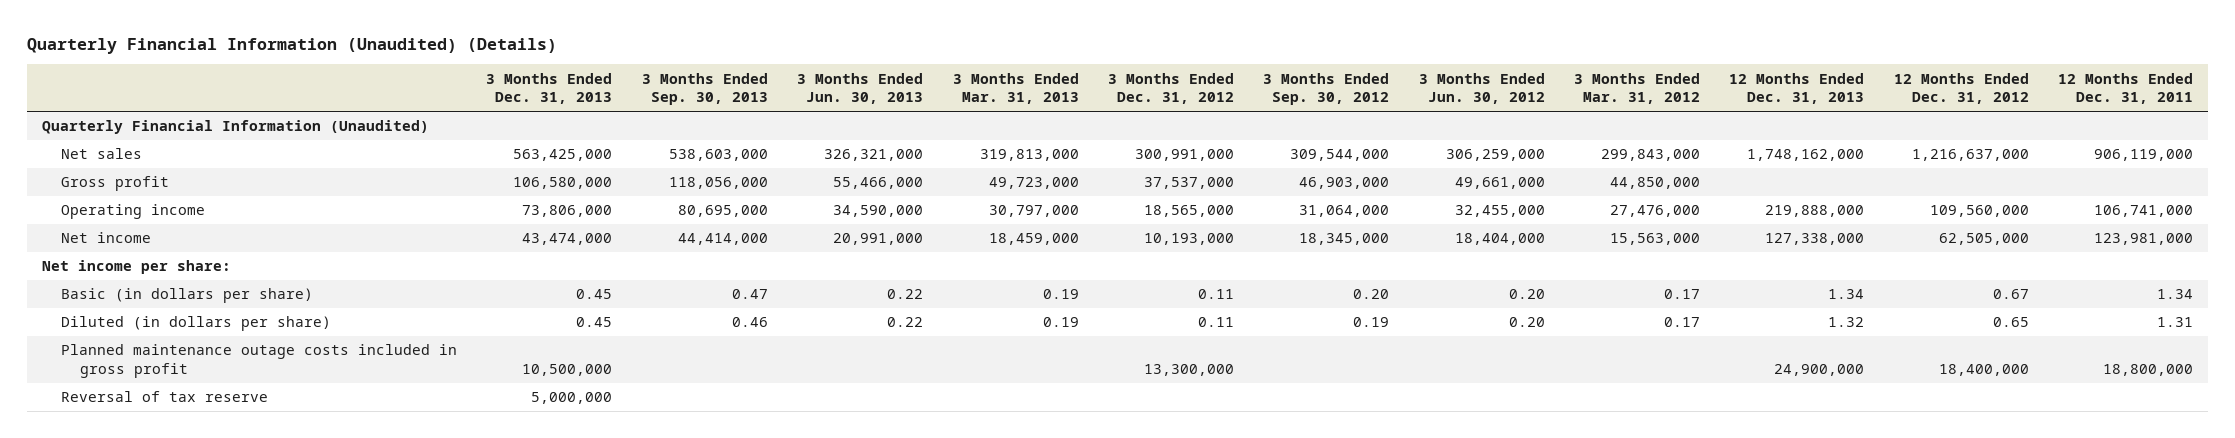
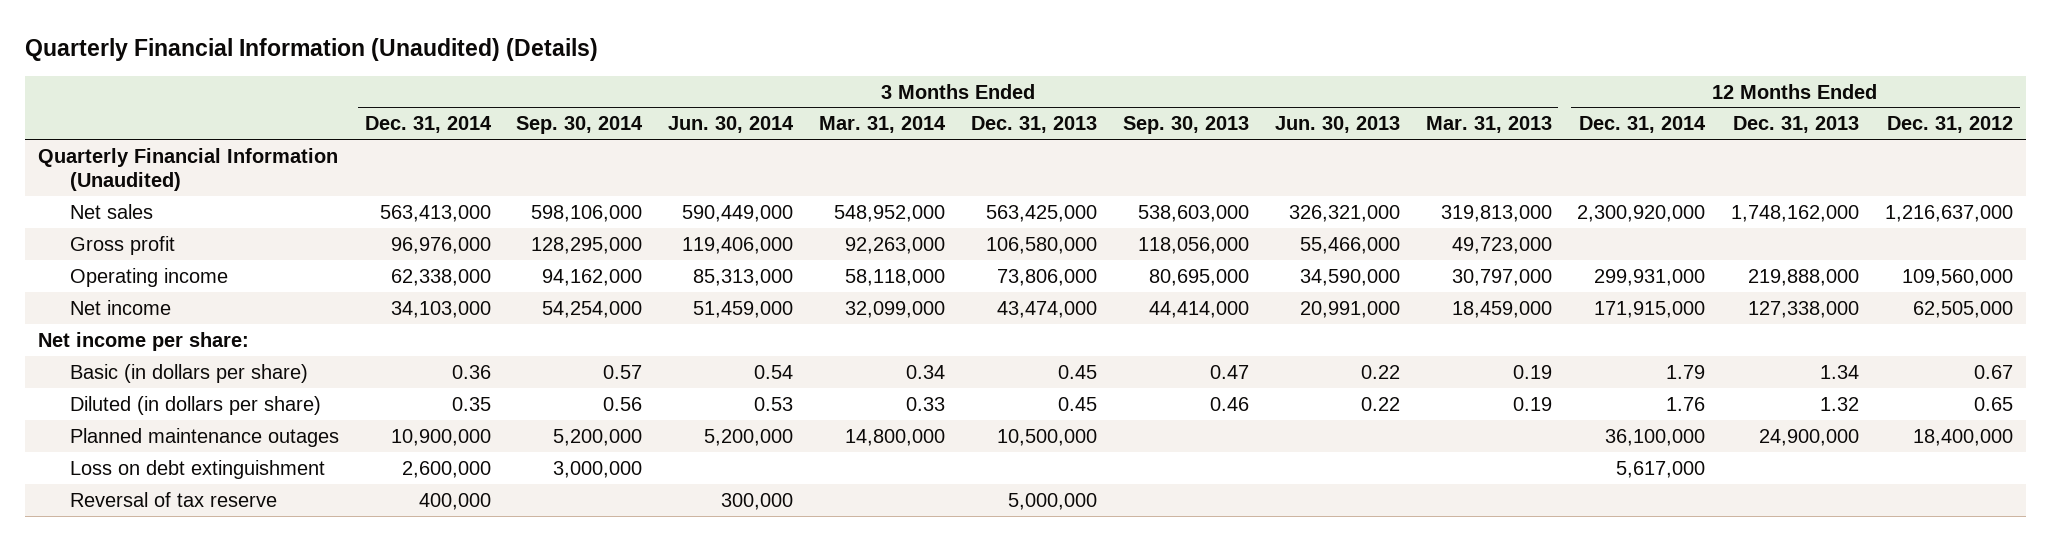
[1107,72,1234,105] 3 Months Ended Dec. 31, 2012 -> none
[1263,72,1390,106] 3 Months Ended Sep. 30, 2012 -> none
[1418,72,1545,105] 3 Months Ended Jun. 30, 2012 -> none
[1573,72,1700,105] 3 Months Ended Mar. 31, 2012 -> none
[2057,72,2193,105] 12 Months Ended Dec. 31, 2011 -> none
none -> [364,116,492,134] Dec. 31, 2014
none -> [516,116,644,135] Sep. 30, 2014
none -> [668,116,795,134] Jun. 30, 2014
none -> [819,116,947,134] Mar. 31, 2014
none -> [1579,116,1707,134] Dec. 31, 2014
[61,344,458,378] Planned maintenance outage costs included in gross profit -> [69,427,339,447] Planned maintenance outages
none -> [69,459,325,479] Loss on debt extinguishment

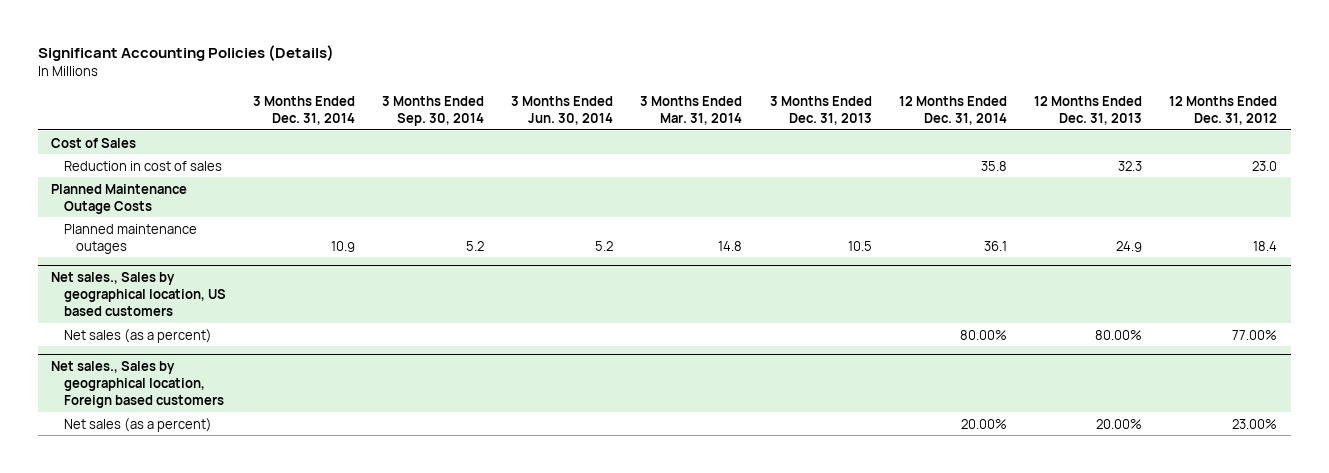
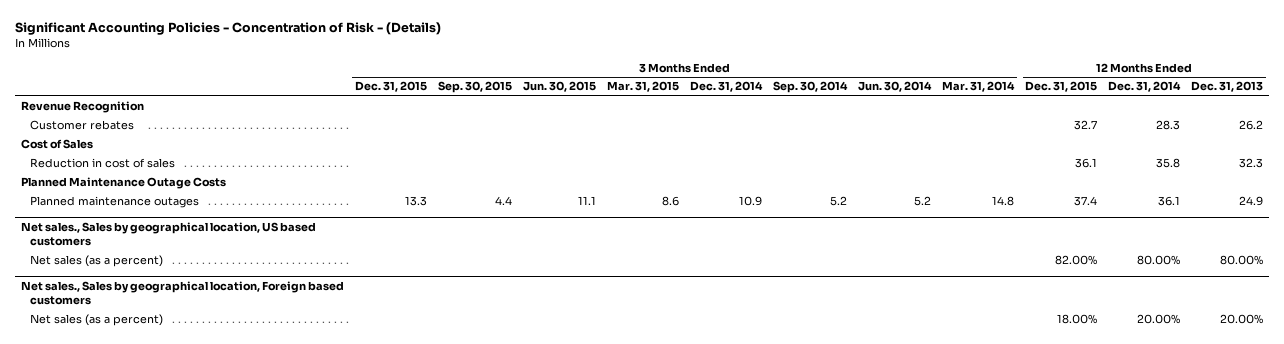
[37,45,334,62] Significant Accounting Policies (Details) -> [15,22,442,36] Significant Accounting Policies - Concentration of Risk - (Details)
[769,95,872,125] 3 Months Ended Dec. 31, 2013 -> none
[1169,95,1278,125] 12 Months Ended Dec. 31, 2012 -> none
none -> [354,81,427,93] Dec. 31, 2015
none -> [437,81,512,94] Sep. 30, 2015
none -> [522,81,596,93] Jun. 30, 2015
none -> [606,81,679,93] Mar. 31, 2015
none -> [1025,81,1098,93] Dec. 31, 2015
none -> [20,101,144,114] Revenue Recognition
none -> [29,120,134,131] Customer rebates

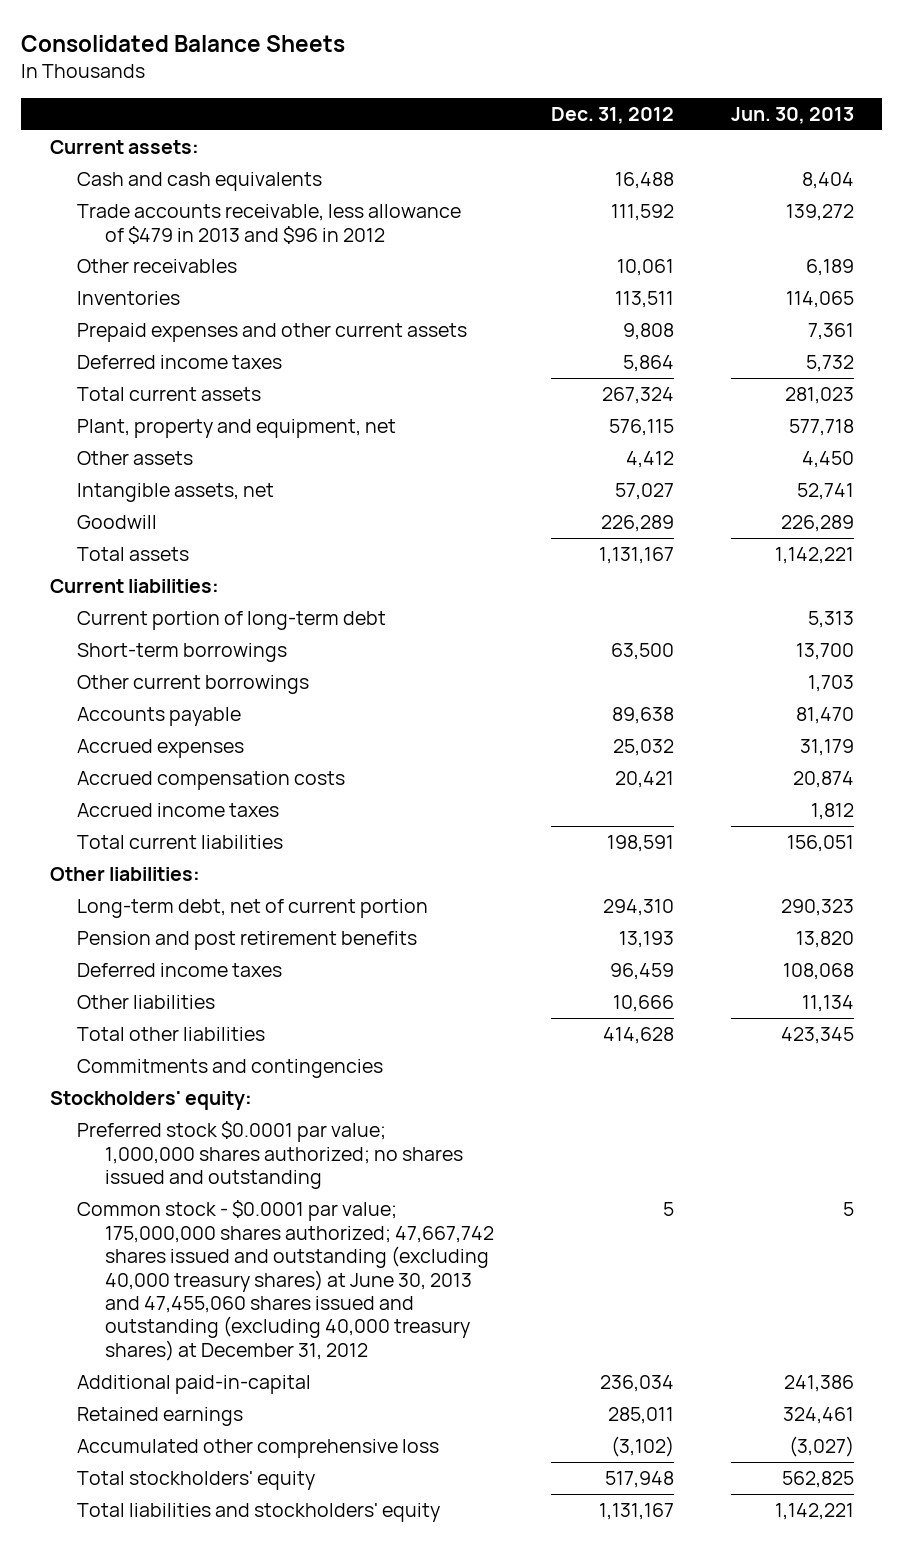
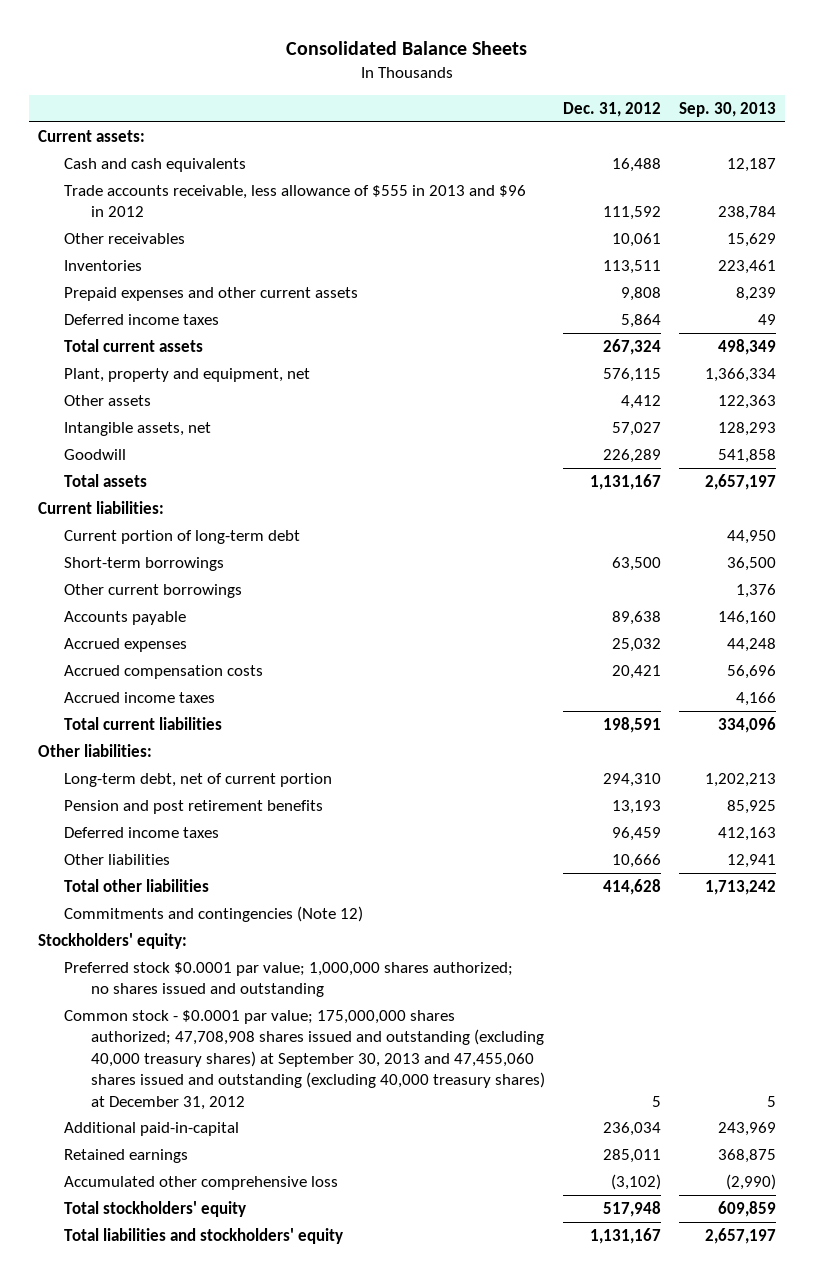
[730,106,854,124] Jun. 30, 2013 -> none
none -> [679,102,777,118] Sep. 30, 2013
[77,204,462,244] Trade accounts receivable, less allowance of $479 in 2013 and $96 in 2012 -> [64,184,527,218] Trade accounts receivable, less allowance of $555 in 2013 and $96 in 2012
[77,1059,384,1079] Commitments and contingencies -> [64,905,364,922] Commitments and contingencies (Note 12)
[77,1200,494,1361] Common stock - $0.0001 par value; 175,000,000 shares authorized; 47,667,742 shares issued and outstanding (excluding 40,000 treasury shares) at June 30, 2013 and 47,455,060 shares issued and outstanding (excluding 40,000 treasury shares) at December 31, 2012 -> [64,1009,546,1110] Common stock - $0.0001 par value; 175,000,000 shares authorized; 47,708,908 shares issued and outstanding (excluding 40,000 treasury shares) at September 30, 2013 and 47,455,060 shares issued and outstanding (excluding 40,000 treasury shares) at December 31, 2012

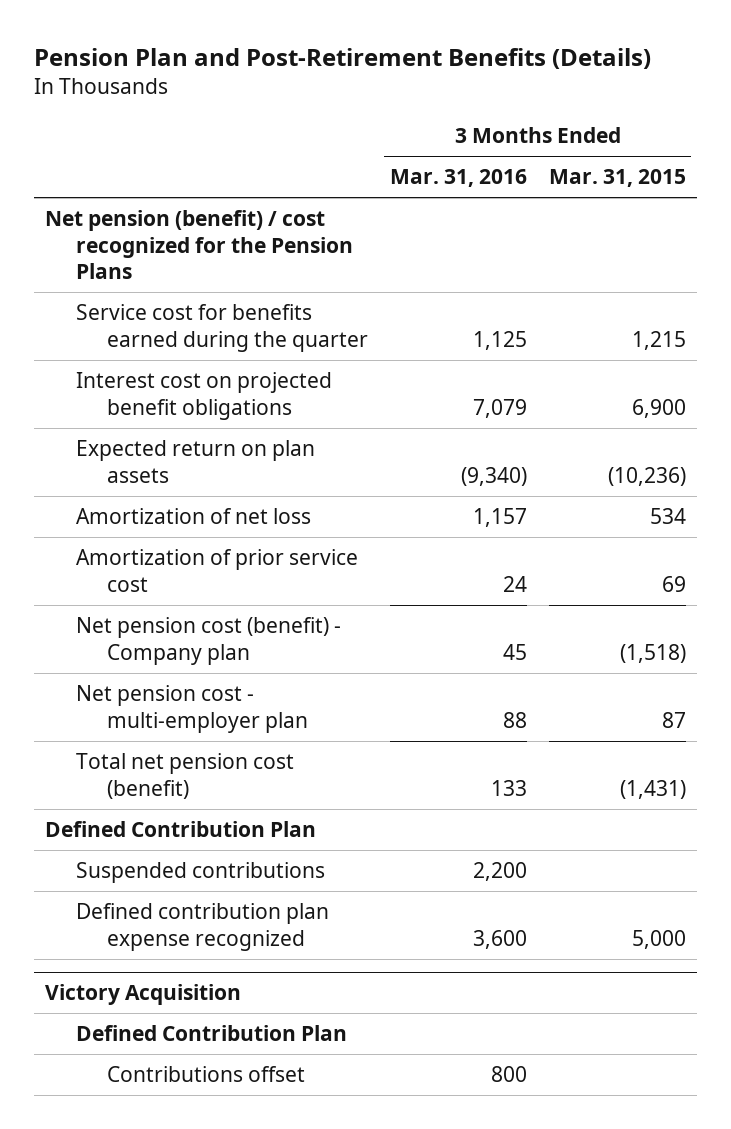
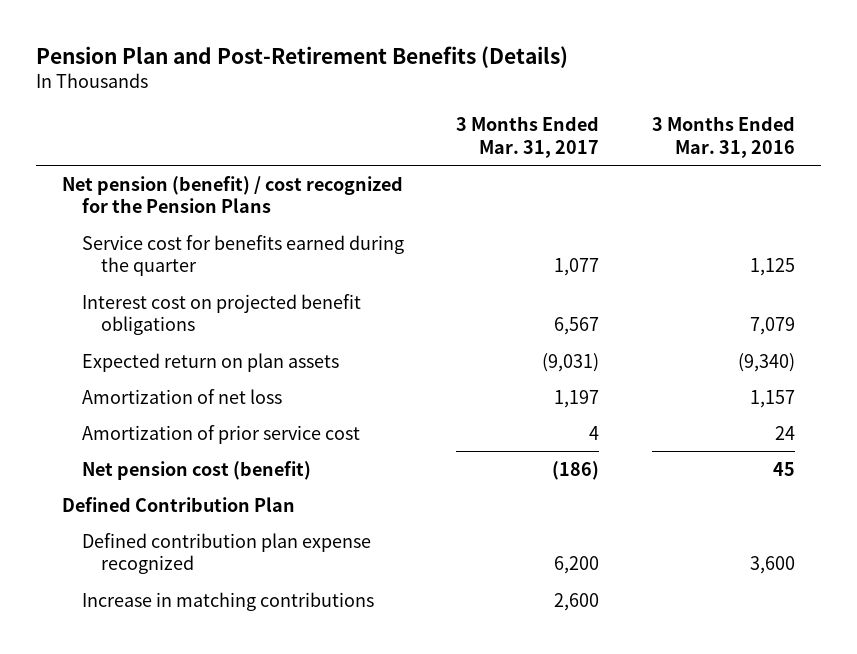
[548,169,686,188] Mar. 31, 2015 -> none
none -> [456,116,600,158] 3 Months Ended Mar. 31, 2017
[75,684,308,733] Net pension cost - multi-employer plan -> none
[75,752,294,799] Total net pension cost (benefit) -> none
[75,616,341,665] Net pension cost (benefit) - Company plan -> [81,460,311,480] Net pension cost (benefit)
[75,861,325,883] Suspended contributions -> none
[45,984,242,1006] Victory Acquisition -> none
[75,1024,347,1041] Defined Contribution Plan -> none
[106,1065,305,1082] Contributions offset -> none
none -> [81,591,374,611] Increase in matching contributions

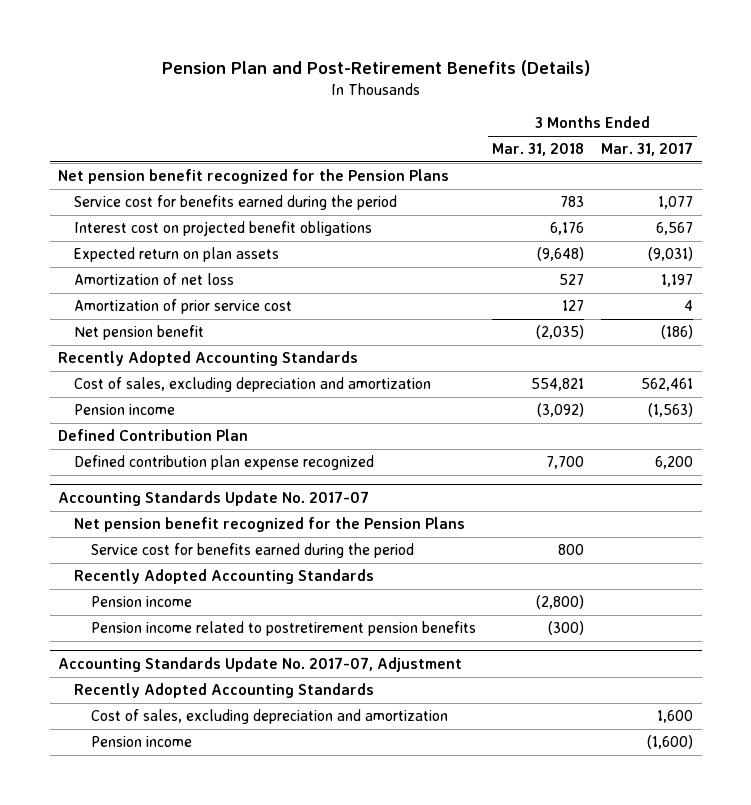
[652,116,796,158] 3 Months Ended Mar. 31, 2016 -> none
none -> [492,143,585,157] Mar. 31, 2018
[61,175,403,214] Net pension (benefit) / cost recognized for the Pension Plans -> [58,169,450,185] Net pension benefit recognized for the Pension Plans
[81,234,404,277] Service cost for benefits earned during the quarter -> [74,195,398,211] Service cost for benefits earned during the period
[81,460,311,480] Net pension cost (benefit) -> [74,325,205,341] Net pension benefit
none -> [58,351,359,367] Recently Adopted Accounting Standards
none -> [74,377,432,393] Cost of sales, excluding depreciation and amortization
none -> [74,404,176,416] Pension income
[81,591,374,611] Increase in matching contributions -> none
none -> [58,491,370,507] Accounting Standards Update No. 2017-07
none -> [74,517,466,533] Net pension benefit recognized for the Pension Plans
none -> [90,543,414,559] Service cost for benefits earned during the period
none -> [74,569,375,585] Recently Adopted Accounting Standards
none -> [90,596,192,608] Pension income
none -> [90,621,476,637] Pension income related to postretirement pension benefits
none -> [58,657,463,673] Accounting Standards Update No. 2017-07, Adjustment
none -> [74,683,375,699] Recently Adopted Accounting Standards
none -> [90,709,448,725] Cost of sales, excluding depreciation and amortization
none -> [90,736,192,748] Pension income

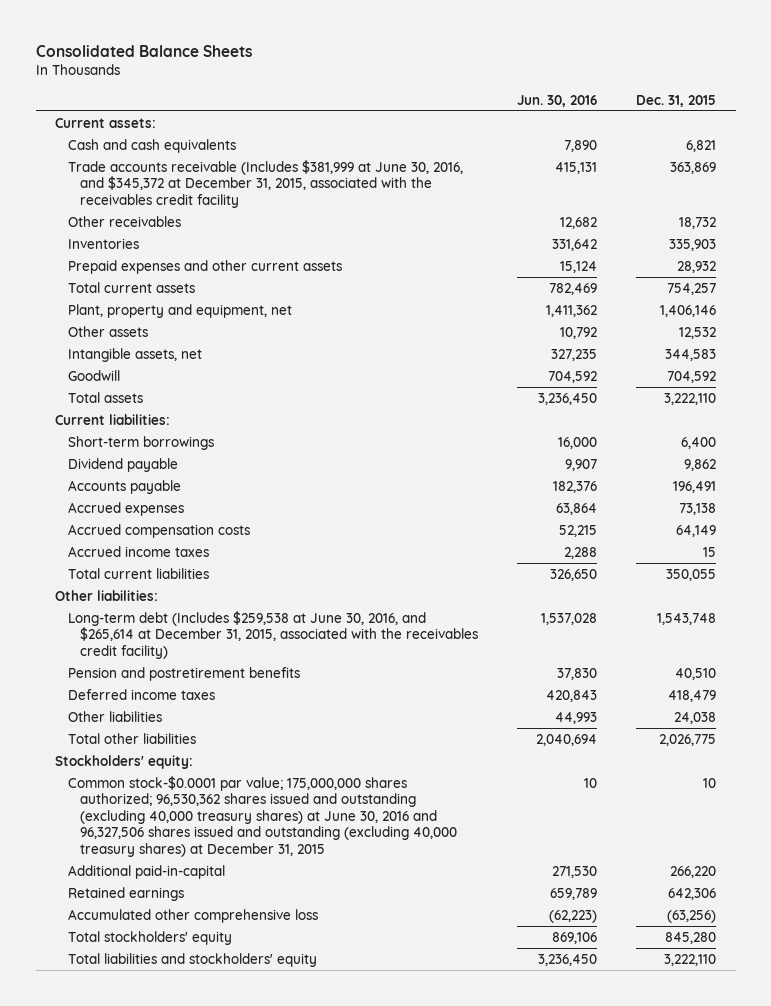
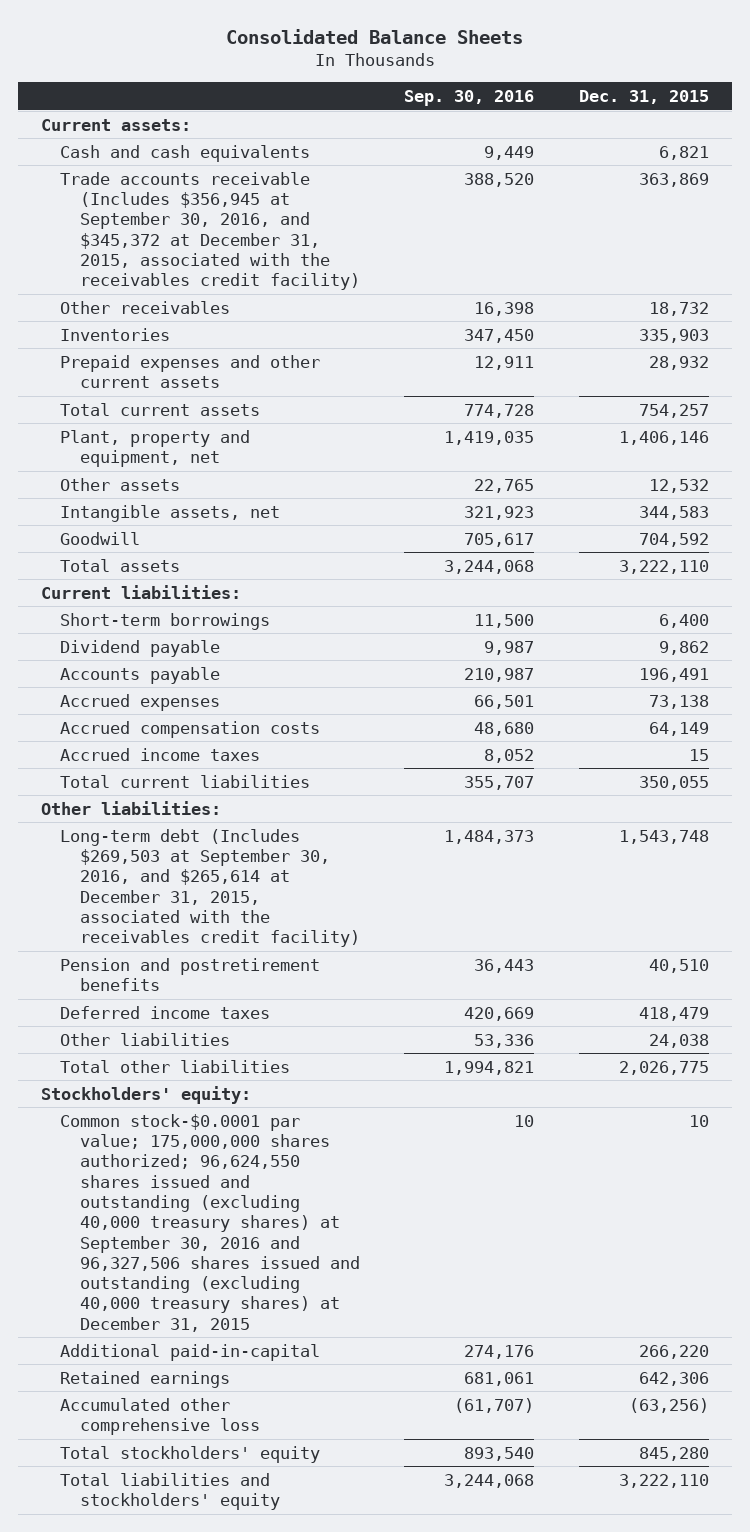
[517,94,598,107] Jun. 30, 2016 -> none
none -> [404,90,535,107] Sep. 30, 2016
[67,159,463,208] Trade accounts receivable (Includes $381,999 at June 30, 2016, and $345,372 at December 31, 2015, associated with the receivables credit facility -> [60,171,360,291] Trade accounts receivable (Includes $356,945 at September 30, 2016, and $345,372 at December 31, 2015, associated with the receivables credit facility)
[67,610,478,659] Long-term debt (Includes $259,538 at June 30, 2016, and $265,614 at December 31, 2015, associated with the receivables credit facility) -> [60,828,360,948] Long-term debt (Includes $269,503 at September 30, 2016, and $265,614 at December 31, 2015, associated with the receivables credit facility)
[67,775,457,857] Common stock-$0.0001 par value; 175,000,000 shares authorized; 96,530,362 shares issued and outstanding (excluding 40,000 treasury shares) at June 30, 2016 and 96,327,506 shares issued and outstanding (excluding 40,000 treasury shares) at December 31, 2015 -> [60,1113,360,1332] Common stock-$0.0001 par value; 175,000,000 shares authorized; 96,624,550 shares issued and outstanding (excluding 40,000 treasury shares) at September 30, 2016 and 96,327,506 shares issued and outstanding (excluding 40,000 treasury shares) at December 31, 2015

